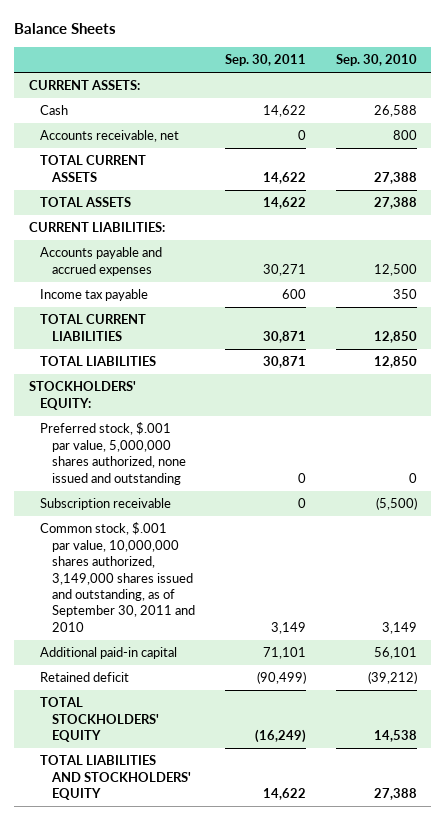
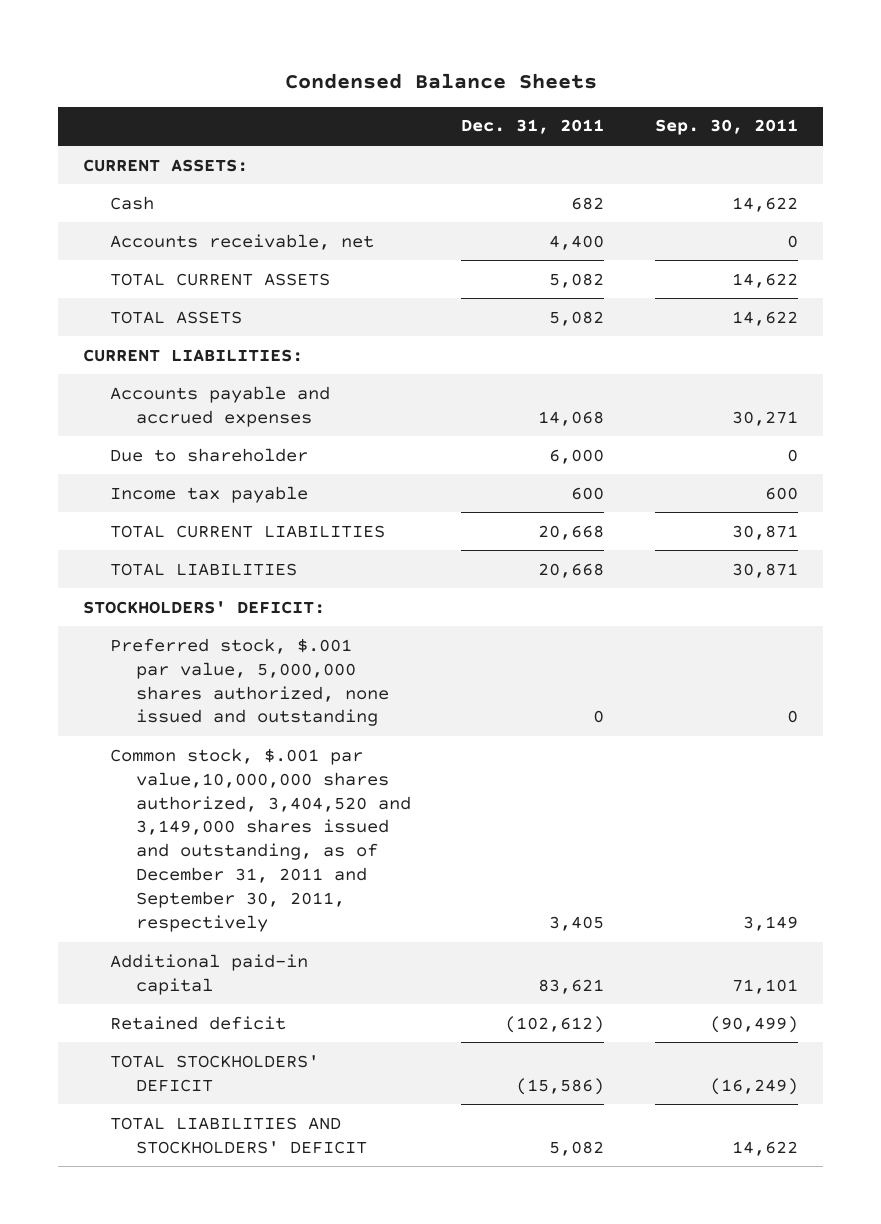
[13,22,116,34] Balance Sheets -> [284,72,597,89] Condensed Balance Sheets
[335,54,417,67] Sep. 30, 2010 -> none
none -> [461,119,605,135] Dec. 31, 2011
none -> [109,447,308,462] Due to shareholder
[28,381,136,410] STOCKHOLDERS' EQUITY: -> [83,600,326,614] STOCKHOLDERS' DEFICIT:
[40,498,172,511] Subscription receivable -> none
[40,522,196,632] Common stock, $.001 par value, 10,000,000 shares authorized, 3,149,000 shares issued and outstanding, as of September 30, 2011 and 2010 -> [109,747,411,933] Common stock, $.001 par value,10,000,000 shares authorized, 3,404,520 and 3,149,000 shares issued and outstanding, as of December 31, 2011 and September 30, 2011, respectively
[40,697,160,743] TOTAL STOCKHOLDERS' EQUITY -> [109,1054,319,1092] TOTAL STOCKHOLDERS' DEFICIT
[40,755,192,801] TOTAL LIABILITIES AND STOCKHOLDERS' EQUITY -> [109,1116,367,1154] TOTAL LIABILITIES AND STOCKHOLDERS' DEFICIT

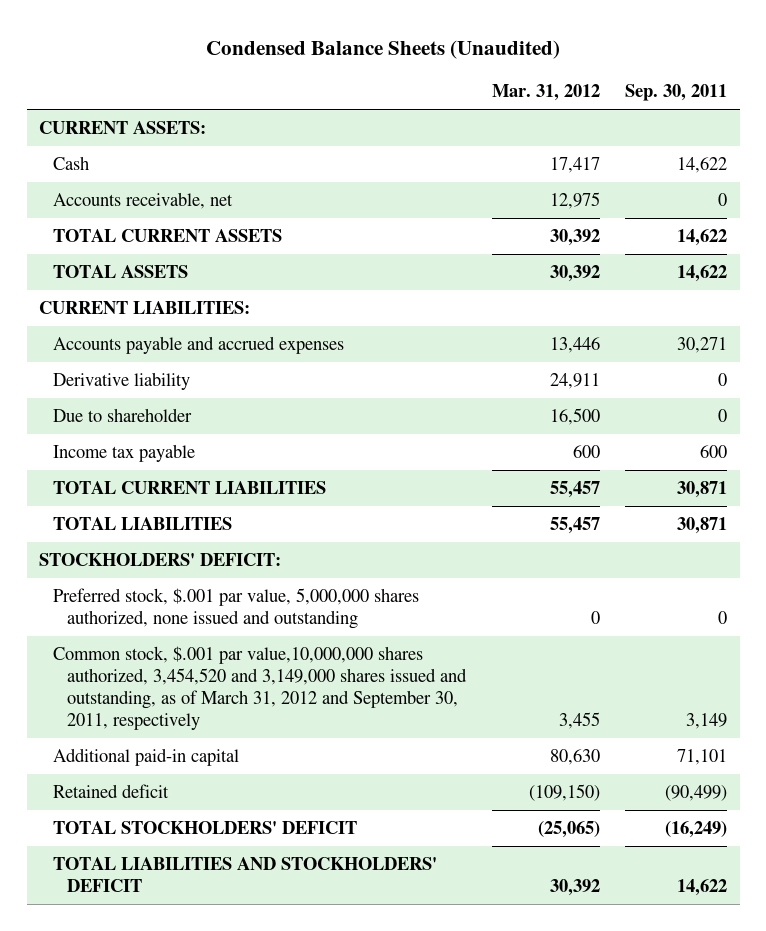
[284,72,597,89] Condensed Balance Sheets -> [206,39,561,59] Condensed Balance Sheets (Unaudited)
[461,119,605,135] Dec. 31, 2011 -> none
none -> [491,84,600,102] Mar. 31, 2012
none -> [53,372,191,391] Derivative liability
[109,747,411,933] Common stock, $.001 par value,10,000,000 shares authorized, 3,404,520 and 3,149,000 shares issued and outstanding, as of December 31, 2011 and September 30, 2011, respectively -> [53,646,468,731] Common stock, $.001 par value,10,000,000 shares authorized, 3,454,520 and 3,149,000 shares issued and outstanding, as of March 31, 2012 and September 30, 2011, respectively

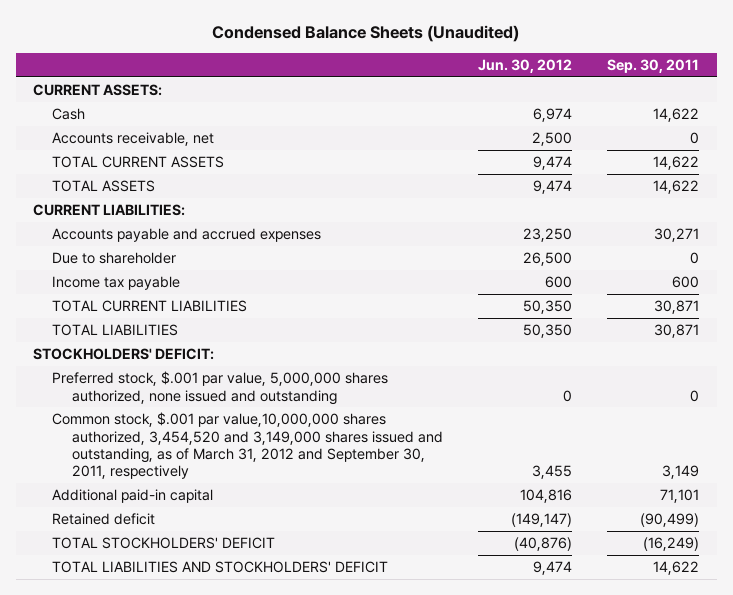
[491,84,600,102] Mar. 31, 2012 -> none
none -> [477,58,572,73] Jun. 30, 2012
[53,372,191,391] Derivative liability -> none

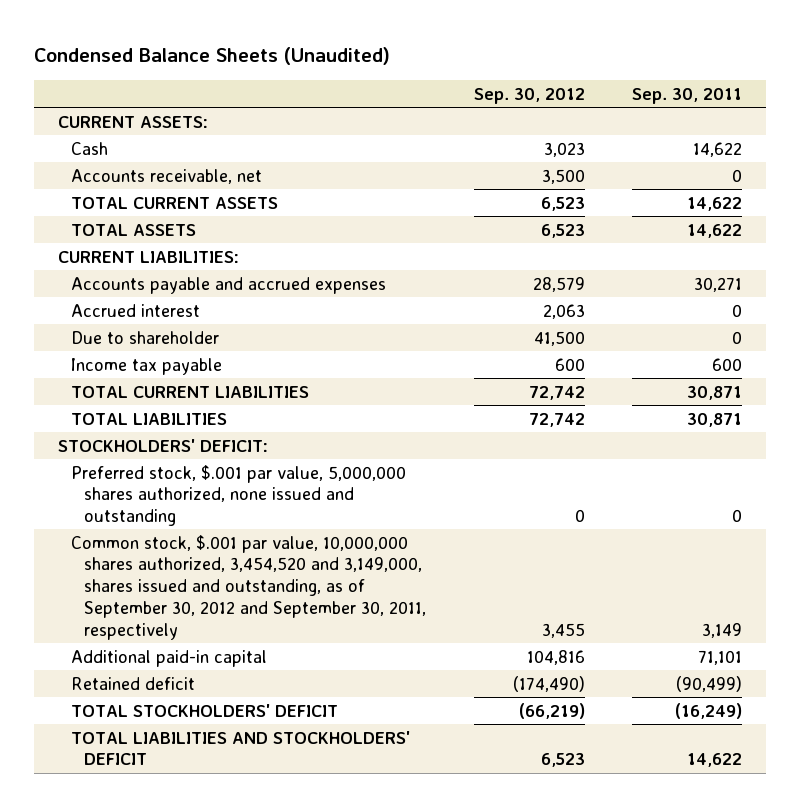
[477,58,572,73] Jun. 30, 2012 -> none
none -> [473,87,585,104] Sep. 30, 2012
none -> [71,303,201,317] Accrued interest
[52,412,443,480] Common stock, $.001 par value,10,000,000 shares authorized, 3,454,520 and 3,149,000 shares issued and outstanding, as of March 31, 2012 and September 30, 2011, respectively -> [71,534,427,640] Common stock, $.001 par value, 10,000,000 shares authorized, 3,454,520 and 3,149,000, shares issued and outstanding, as of September 30, 2012 and September 30, 2011, respectively

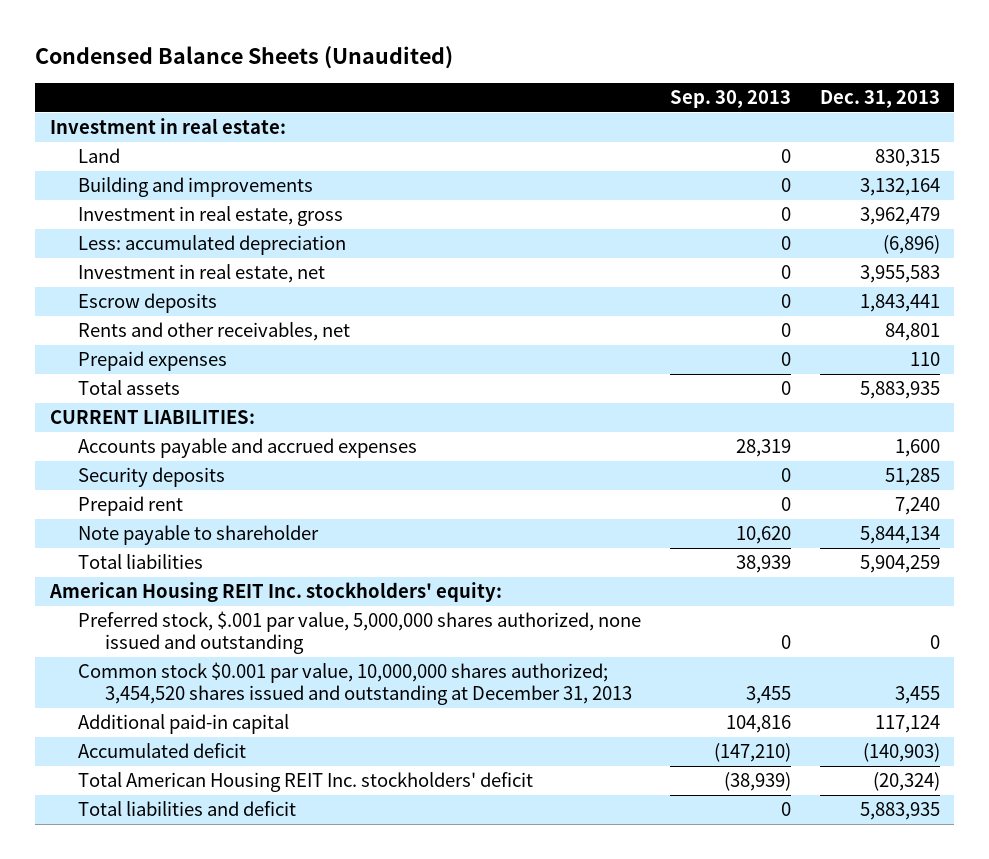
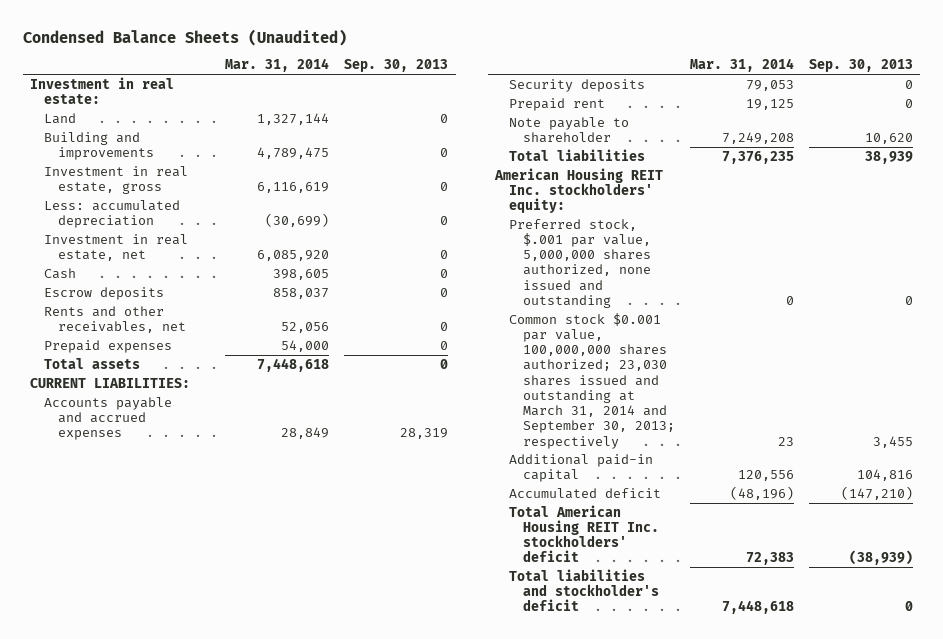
[819,89,940,108] Dec. 31, 2013 -> none
none -> [225,58,330,73] Mar. 31, 2014
none -> [44,267,77,279] Cash
[77,662,633,705] Common stock $0.001 par value, 10,000,000 shares authorized; 3,454,520 shares issued and outstanding at December 31, 2013 -> [509,312,675,449] Common stock $0.001 par value, 100,000,000 shares authorized; 23,030 shares issued and outstanding at March 31, 2014 and September 30, 2013; respectively
[77,801,296,817] Total liabilities and deficit -> [509,568,659,612] Total liabilities and stockholder's deficit

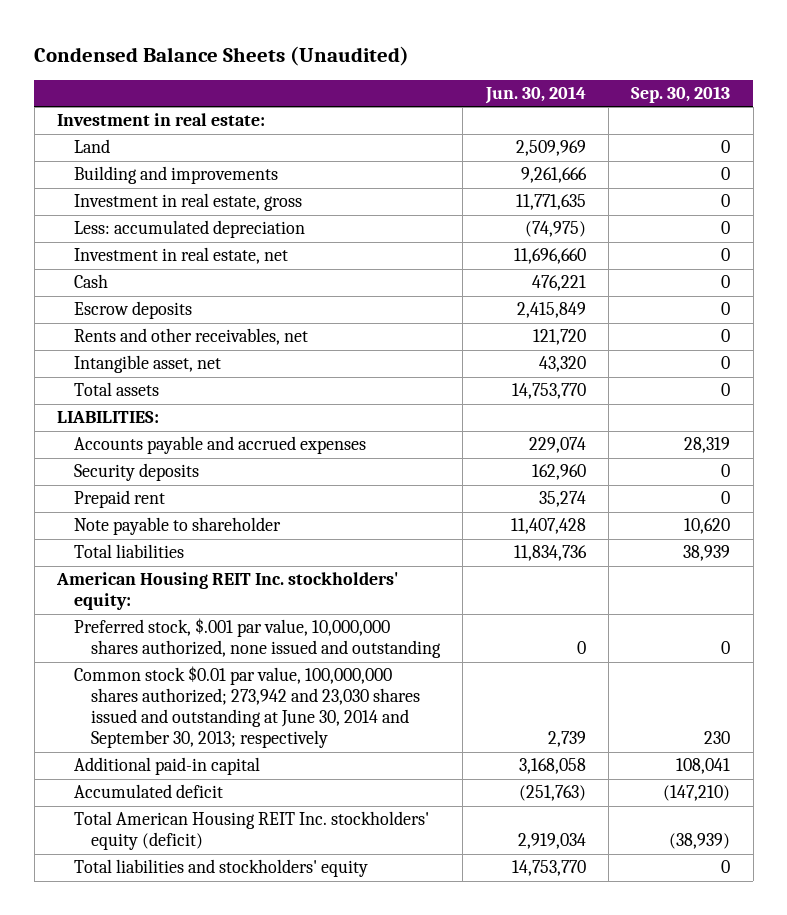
[225,58,330,73] Mar. 31, 2014 -> none
none -> [484,85,586,104] Jun. 30, 2014
[44,339,173,353] Prepaid expenses -> none
none -> [74,355,222,374] Intangible asset, net
[30,377,191,388] CURRENT LIABILITIES: -> [57,411,160,424] LIABILITIES:
[509,218,651,308] Preferred stock, $.001 par value, 5,000,000 shares authorized, none issued and outstanding -> [74,618,441,659] Preferred stock, $.001 par value, 10,000,000 shares authorized, none issued and outstanding
[509,312,675,449] Common stock $0.001 par value, 100,000,000 shares authorized; 23,030 shares issued and outstanding at March 31, 2014 and September 30, 2013; respectively -> [74,666,420,749] Common stock $0.01 par value, 100,000,000 shares authorized; 273,942 and 23,030 shares issued and outstanding at June 30, 2014 and September 30, 2013; respectively
[872,435,913,448] 3,455 -> [704,731,731,745] 230
[856,468,913,481] 104,816 -> [676,758,731,775] 108,041
[509,504,659,563] Total American Housing REIT Inc. stockholders' deficit -> [74,811,430,851] Total American Housing REIT Inc. stockholders' equity (deficit)
[509,568,659,612] Total liabilities and stockholder's deficit -> [74,859,369,878] Total liabilities and stockholders' equity

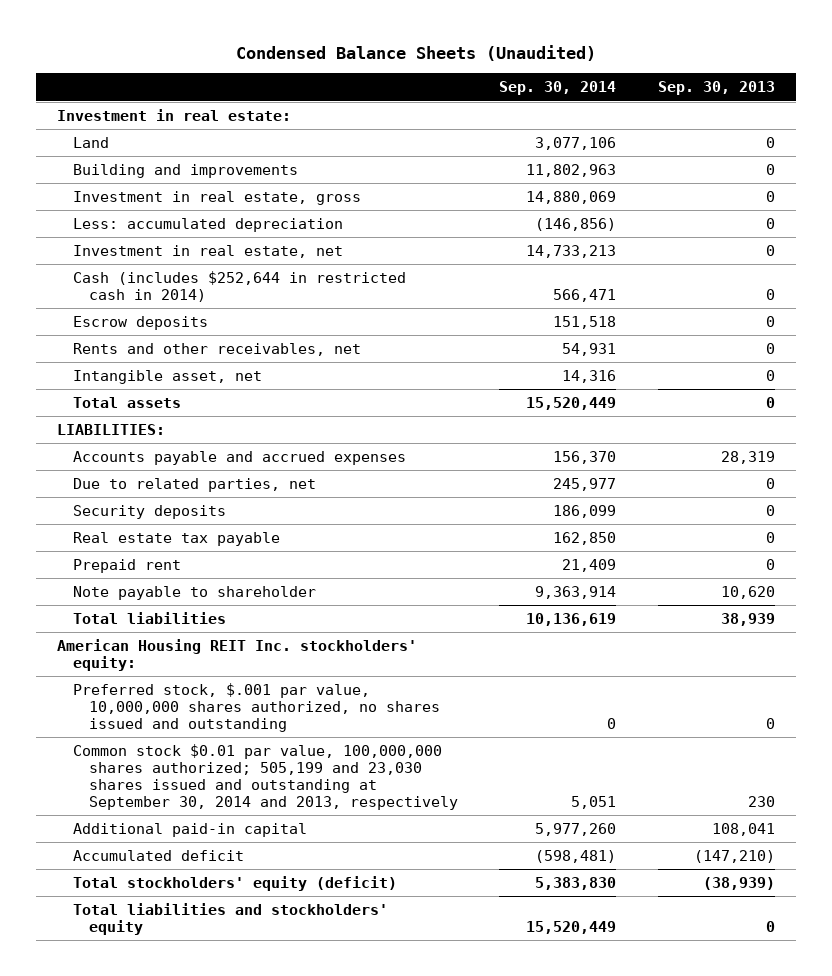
[484,85,586,104] Jun. 30, 2014 -> none
none -> [499,81,617,96] Sep. 30, 2014
[74,274,109,289] Cash -> [72,271,406,302] Cash (includes $252,644 in restricted cash in 2014)
none -> [72,478,316,493] Due to related parties, net
none -> [72,532,280,547] Real estate tax payable
[74,618,441,659] Preferred stock, $.001 par value, 10,000,000 shares authorized, none issued and outstanding -> [72,683,440,732] Preferred stock, $.001 par value, 10,000,000 shares authorized, no shares issued and outstanding
[74,666,420,749] Common stock $0.01 par value, 100,000,000 shares authorized; 273,942 and 23,030 shares issued and outstanding at June 30, 2014 and September 30, 2013; respectively -> [72,744,458,810] Common stock $0.01 par value, 100,000,000 shares authorized; 505,199 and 23,030 shares issued and outstanding at September 30, 2014 and 2013, respectively
[74,811,430,851] Total American Housing REIT Inc. stockholders' equity (deficit) -> [72,876,397,892] Total stockholders' equity (deficit)

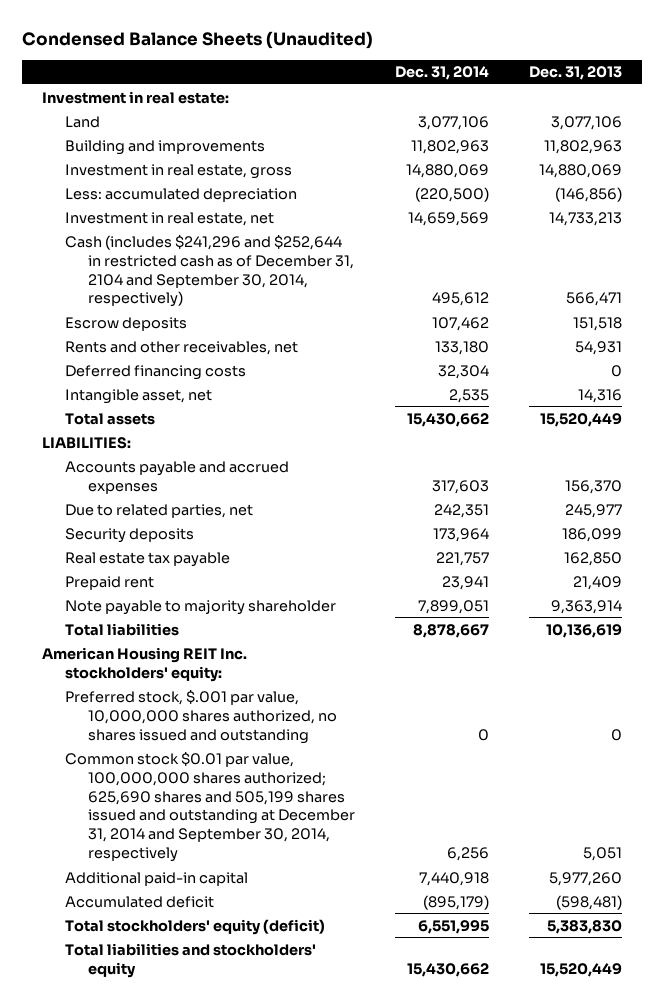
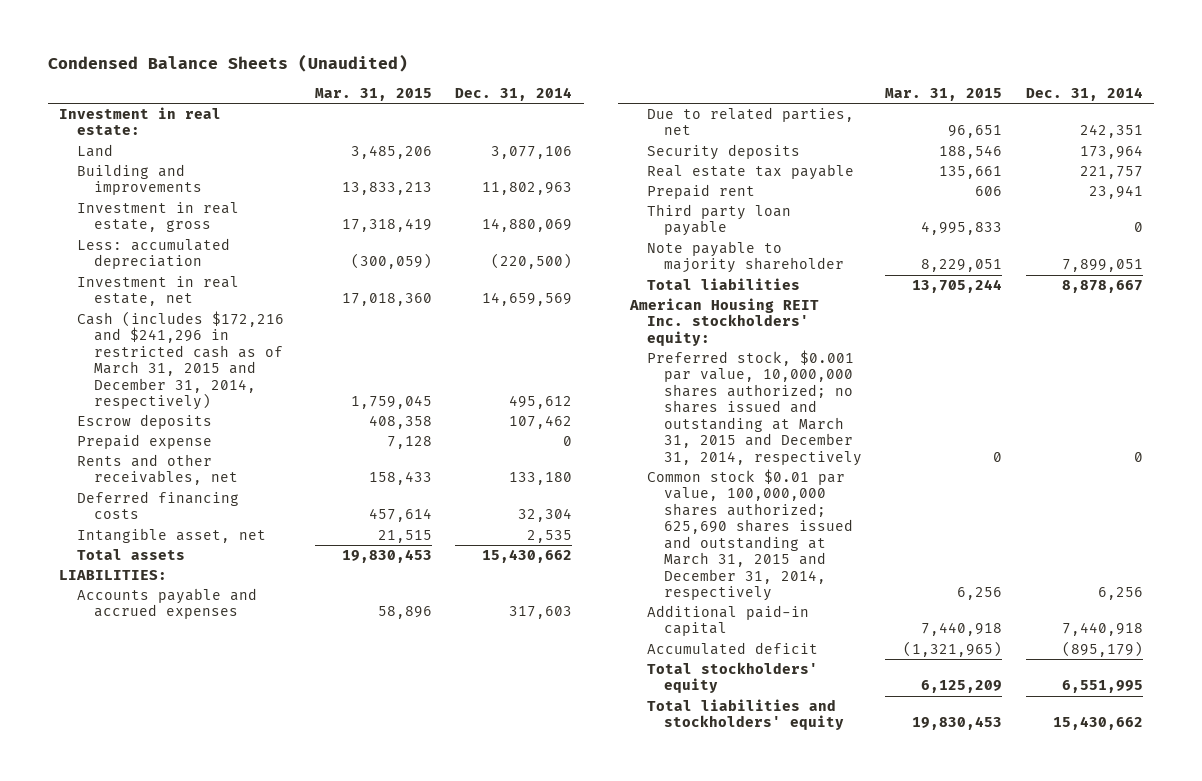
[529,66,623,81] Dec. 31, 2013 -> none
none -> [314,88,432,102] Mar. 31, 2015
[65,234,355,308] Cash (includes $241,296 and $252,644 in restricted cash as of December 31, 2104 and September 30, 2014, respectively) -> [76,310,284,411] Cash (includes $172,216 and $241,296 in restricted cash as of March 31, 2015 and December 31, 2014, respectively)
none -> [76,433,212,449] Prepaid expense
none -> [647,203,792,237] Third party loan payable
[65,689,338,744] Preferred stock, $.001 par value, 10,000,000 shares authorized, no shares issued and outstanding -> [647,349,863,466] Preferred stock, $0.001 par value, 10,000,000 shares authorized; no shares issued and outstanding at March 31, 2015 and December 31, 2014, respectively
[65,751,356,863] Common stock $0.01 par value, 100,000,000 shares authorized; 625,690 shares and 505,199 shares issued and outstanding at December 31, 2014 and September 30, 2014, respectively -> [647,468,854,602] Common stock $0.01 par value, 100,000,000 shares authorized; 625,690 shares issued and outstanding at March 31, 2015 and December 31, 2014, respectively
[65,918,326,935] Total stockholders' equity (deficit) -> [647,661,819,694] Total stockholders' equity

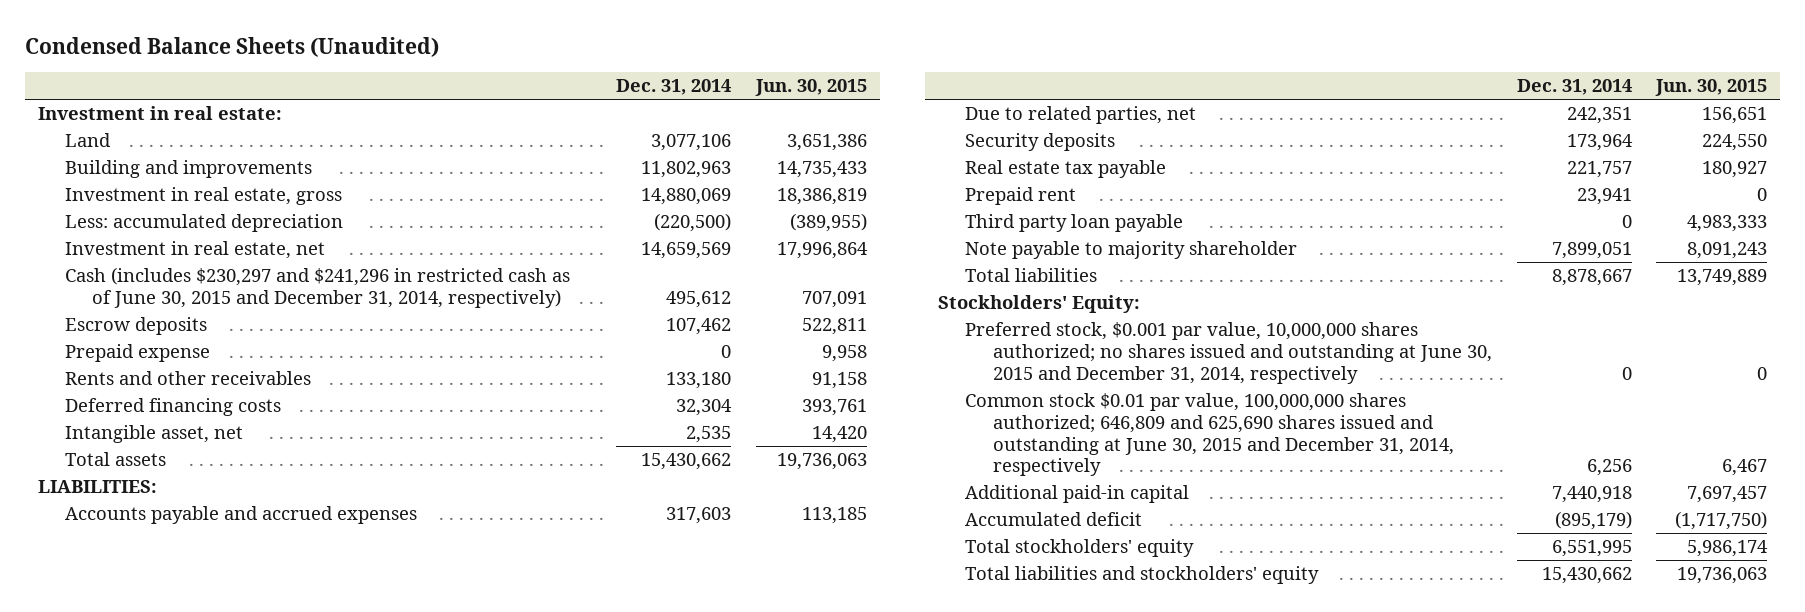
[314,88,432,102] Mar. 31, 2015 -> none
none -> [755,79,868,97] Jun. 30, 2015
[76,310,284,411] Cash (includes $172,216 and $241,296 in restricted cash as of March 31, 2015 and December 31, 2014, respectively) -> [64,267,570,309] Cash (includes $230,297 and $241,296 in restricted cash as of June 30, 2015 and December 31, 2014, respectively)
[76,453,238,486] Rents and other receivables, net -> [64,371,311,386] Rents and other receivables
[628,297,819,346] American Housing REIT Inc. stockholders' equity: -> [937,295,1140,314] Stockholders' Equity:
[647,349,863,466] Preferred stock, $0.001 par value, 10,000,000 shares authorized; no shares issued and outstanding at March 31, 2015 and December 31, 2014, respectively -> [965,322,1492,384] Preferred stock, $0.001 par value, 10,000,000 shares authorized; no shares issued and outstanding at June 30, 2015 and December 31, 2014, respectively
[647,468,854,602] Common stock $0.01 par value, 100,000,000 shares authorized; 625,690 shares issued and outstanding at March 31, 2015 and December 31, 2014, respectively -> [965,393,1454,477] Common stock $0.01 par value, 100,000,000 shares authorized; 646,809 and 625,690 shares issued and outstanding at June 30, 2015 and December 31, 2014, respectively

